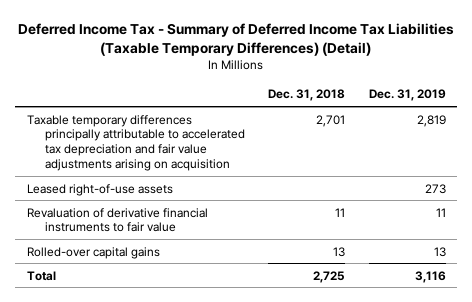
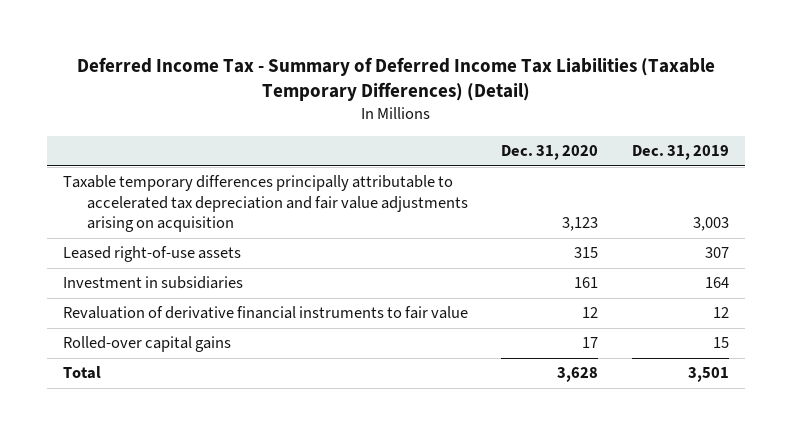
[268,89,346,102] Dec. 31, 2018 -> none
none -> [501,145,599,161] Dec. 31, 2020
[416,114,446,127] 2,819 -> [692,217,729,232] 3,003
[424,183,446,194] 273 -> [704,247,729,259] 307
none -> [63,276,244,290] Investment in subsidiaries
[435,207,446,217] 11 -> [712,307,729,319] 12
[433,246,446,257] 13 -> [712,337,729,349] 15
[414,270,446,283] 3,116 -> [687,367,729,383] 3,501

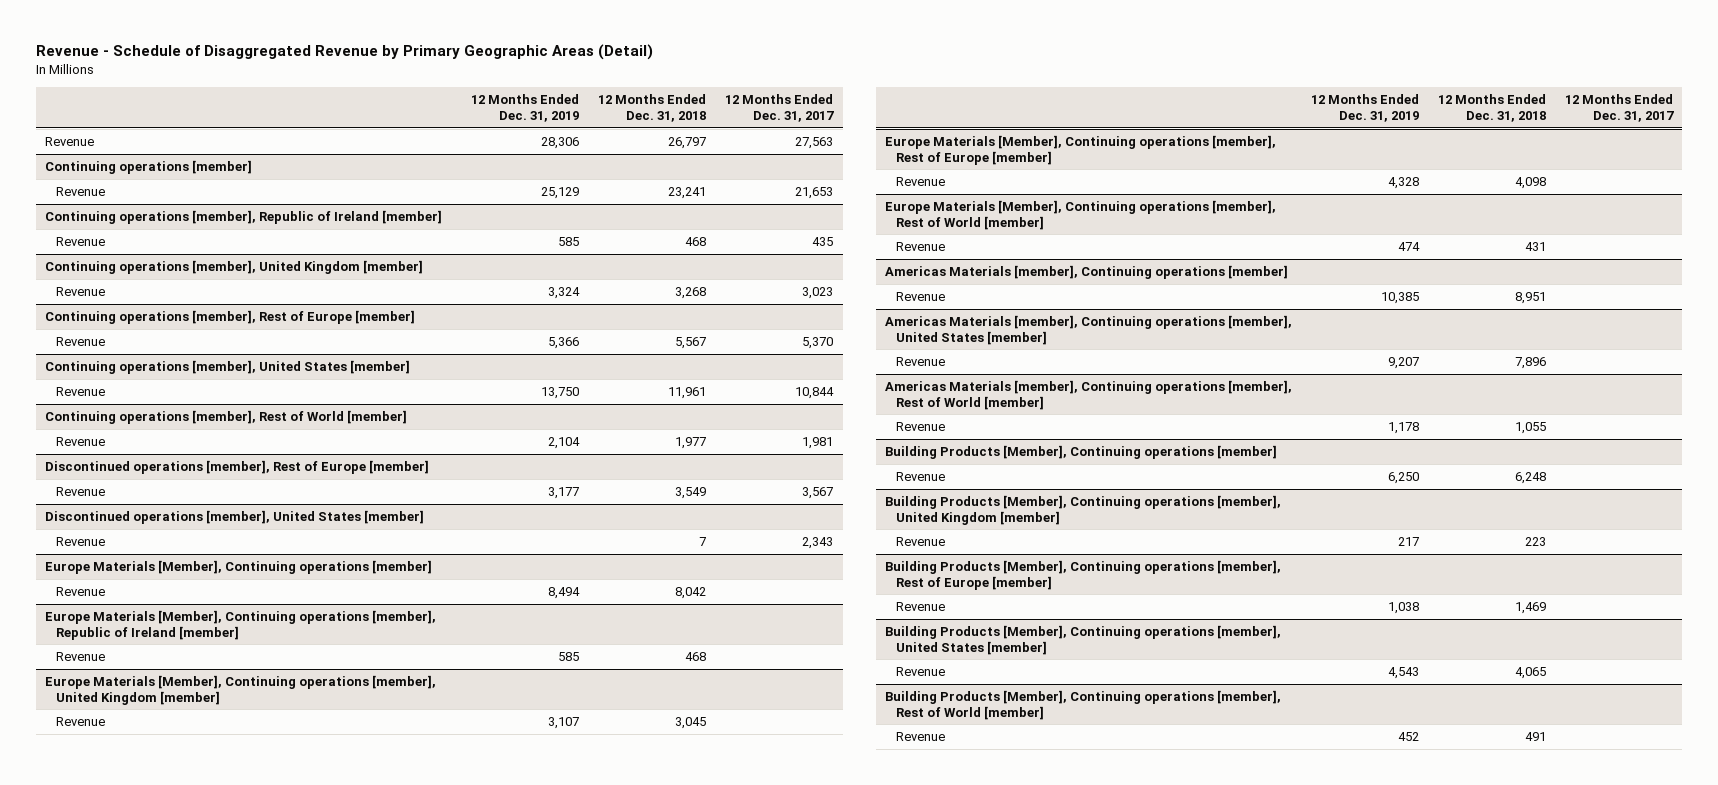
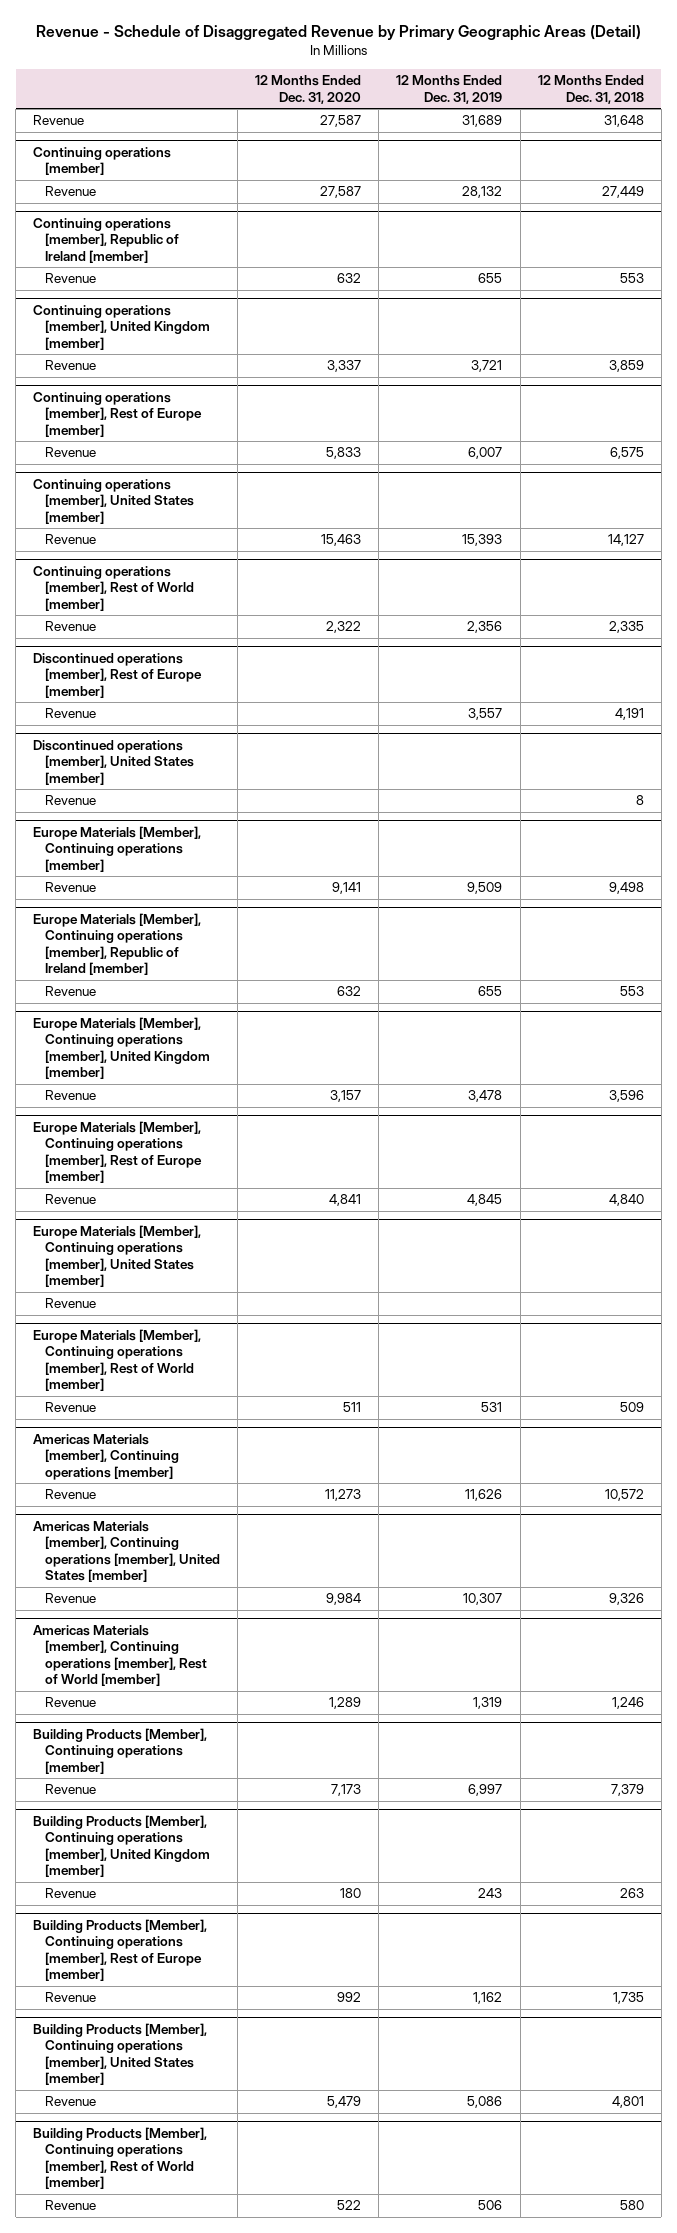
[725,94,835,122] 12 Months Ended Dec. 31, 2017 -> none
none -> [255,75,362,104] 12 Months Ended Dec. 31, 2020
[541,137,580,150] 28,306 -> [462,115,503,128] 31,689
[668,137,707,150] 26,797 -> [603,115,644,128] 31,648
[541,187,580,200] 25,129 -> [462,186,503,199] 28,132
[668,187,707,200] 23,241 -> [601,186,644,199] 27,449
[558,237,580,247] 585 -> [478,273,503,284] 655
[685,237,707,247] 468 -> [619,273,644,284] 553
[548,287,581,300] 3,324 -> [471,360,503,373] 3,721
[675,287,707,300] 3,268 -> [608,360,644,373] 3,859
[548,337,580,350] 5,366 -> [468,447,503,460] 6,007
[675,337,707,350] 5,567 -> [609,447,644,460] 6,575
[541,387,580,400] 13,750 -> [462,534,503,547] 15,393
[668,387,707,400] 11,961 -> [607,534,644,547] 14,127
[548,437,581,450] 2,104 -> [467,621,503,634] 2,356
[675,437,707,450] 1,977 -> [608,621,644,634] 2,335
[548,487,580,500] 3,177 -> [468,708,503,721] 3,557
[675,487,707,500] 3,549 -> [614,708,644,721] 4,191
[699,537,707,547] 7 -> [635,795,644,806] 8
[548,587,581,600] 8,494 -> [467,882,503,895] 9,509
[675,587,707,600] 8,042 -> [608,882,644,895] 9,498
[558,652,580,662] 585 -> [478,986,503,997] 655
[685,652,707,662] 468 -> [619,986,644,997] 553
[548,717,580,730] 3,107 -> [468,1090,503,1103] 3,478
[675,717,707,730] 3,045 -> [608,1090,644,1103] 3,596
[1387,177,1419,190] 4,328 -> [467,1194,503,1207] 4,845
[1514,177,1546,190] 4,098 -> [608,1194,644,1207] 4,840
none -> [33,1224,202,1288] Europe Materials [Member], Continuing operations [member], United States [member]
none -> [44,1298,96,1309] Revenue
[1397,242,1420,252] 474 -> [481,1402,503,1413] 531
[1524,242,1546,252] 431 -> [619,1402,644,1413] 509
[1380,292,1419,305] 10,385 -> [465,1489,503,1502] 11,626
[1514,292,1546,305] 8,951 -> [604,1489,644,1502] 10,572
[1387,357,1419,370] 9,207 -> [463,1593,503,1606] 10,307
[1514,357,1546,370] 7,896 -> [608,1593,644,1606] 9,326
[1387,422,1419,435] 1,178 -> [473,1697,503,1710] 1,319
[1514,422,1546,435] 1,055 -> [611,1697,644,1710] 1,246
[1387,472,1419,485] 6,250 -> [468,1784,503,1797] 6,997
[1514,472,1546,485] 6,248 -> [610,1784,644,1797] 7,379
[1397,537,1419,547] 217 -> [478,1888,503,1899] 243
[1524,537,1546,547] 223 -> [619,1888,644,1899] 263
[1387,602,1419,615] 1,038 -> [473,1992,503,2005] 1,162
[1514,602,1546,615] 1,469 -> [612,1992,644,2005] 1,735
[1387,667,1419,680] 4,543 -> [467,2096,503,2109] 5,086
[1514,667,1546,680] 4,065 -> [611,2096,644,2109] 4,801
[1397,732,1419,742] 452 -> [478,2200,503,2211] 506
[1524,732,1546,742] 491 -> [619,2200,644,2211] 580

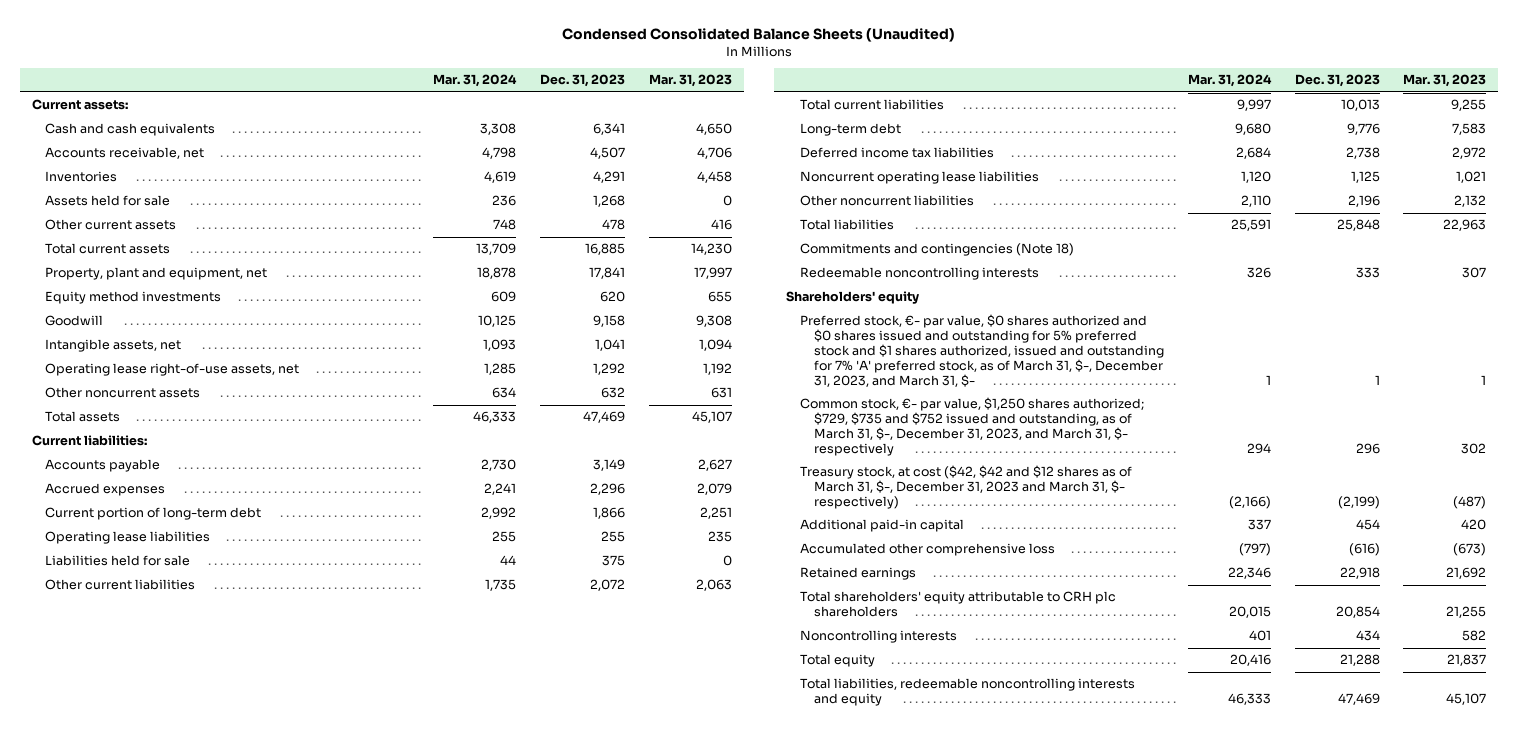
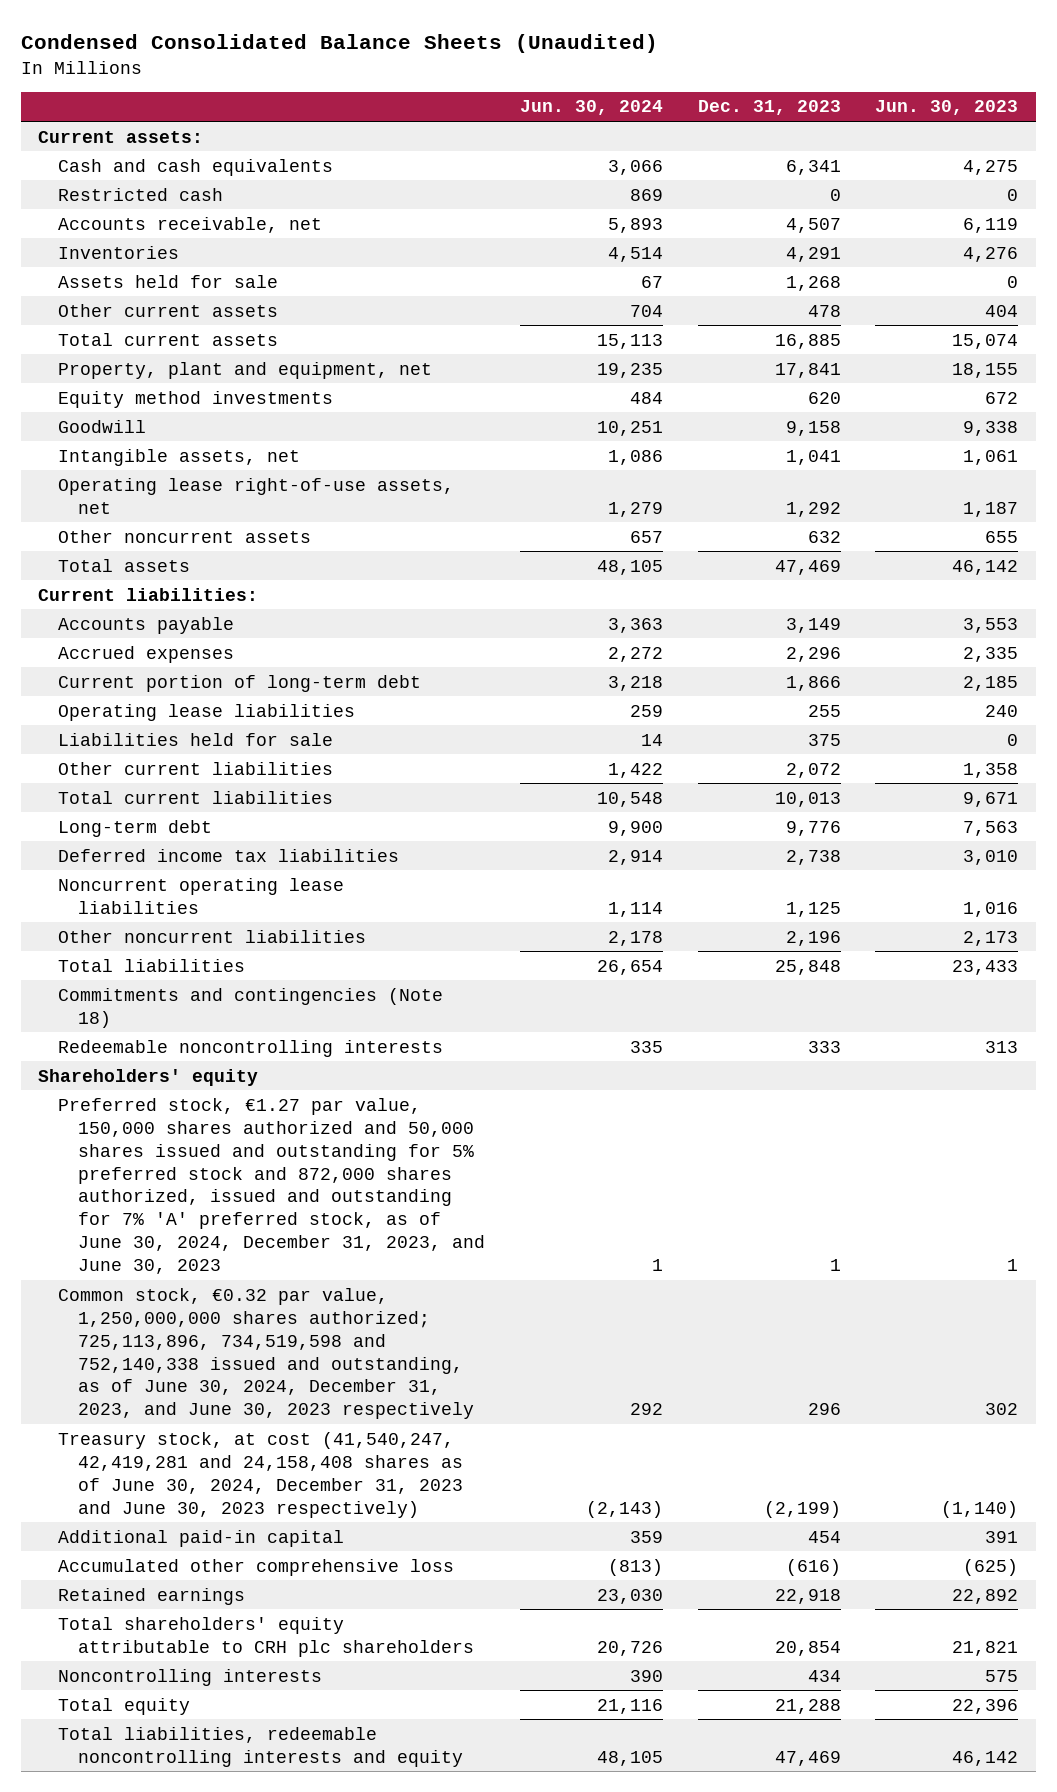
[432,74,517,88] Mar. 31, 2024 -> none
[648,74,732,88] Mar. 31, 2023 -> none
none -> [519,100,663,116] Jun. 30, 2024
none -> [875,100,1019,116] Jun. 30, 2023
none -> [58,187,224,201] Restricted cash
[800,314,1164,387] Preferred stock, €- par value, $0 shares authorized and $0 shares issued and outstanding for 5% preferred stock and $1 shares authorized, issued and outstanding for 7% 'A' preferred stock, as of March 31, $-, December 31, 2023, and March 31, $- -> [58,1097,486,1275] Preferred stock, €1.27 par value, 150,000 shares authorized and 50,000 shares issued and outstanding for 5% preferred stock and 872,000 shares authorized, issued and outstanding for 7% 'A' preferred stock, as of June 30, 2024, December 31, 2023, and June 30, 2023
[800,397,1145,456] Common stock, €- par value, $1,250 shares authorized; $729, $735 and $752 issued and outstanding, as of March 31, $-, December 31, 2023, and March 31, $- respectively -> [58,1287,475,1420] Common stock, €0.32 par value, 1,250,000,000 shares authorized; 725,113,896, 734,519,598 and 752,140,338 issued and outstanding, as of June 30, 2024, December 31, 2023, and June 30, 2023 respectively
[800,465,1133,510] Treasury stock, at cost ($42, $42 and $12 shares as of March 31, $-, December 31, 2023 and March 31, $- respectively) -> [58,1431,464,1518] Treasury stock, at cost (41,540,247, 42,419,281 and 24,158,408 shares as of June 30, 2024, December 31, 2023 and June 30, 2023 respectively)

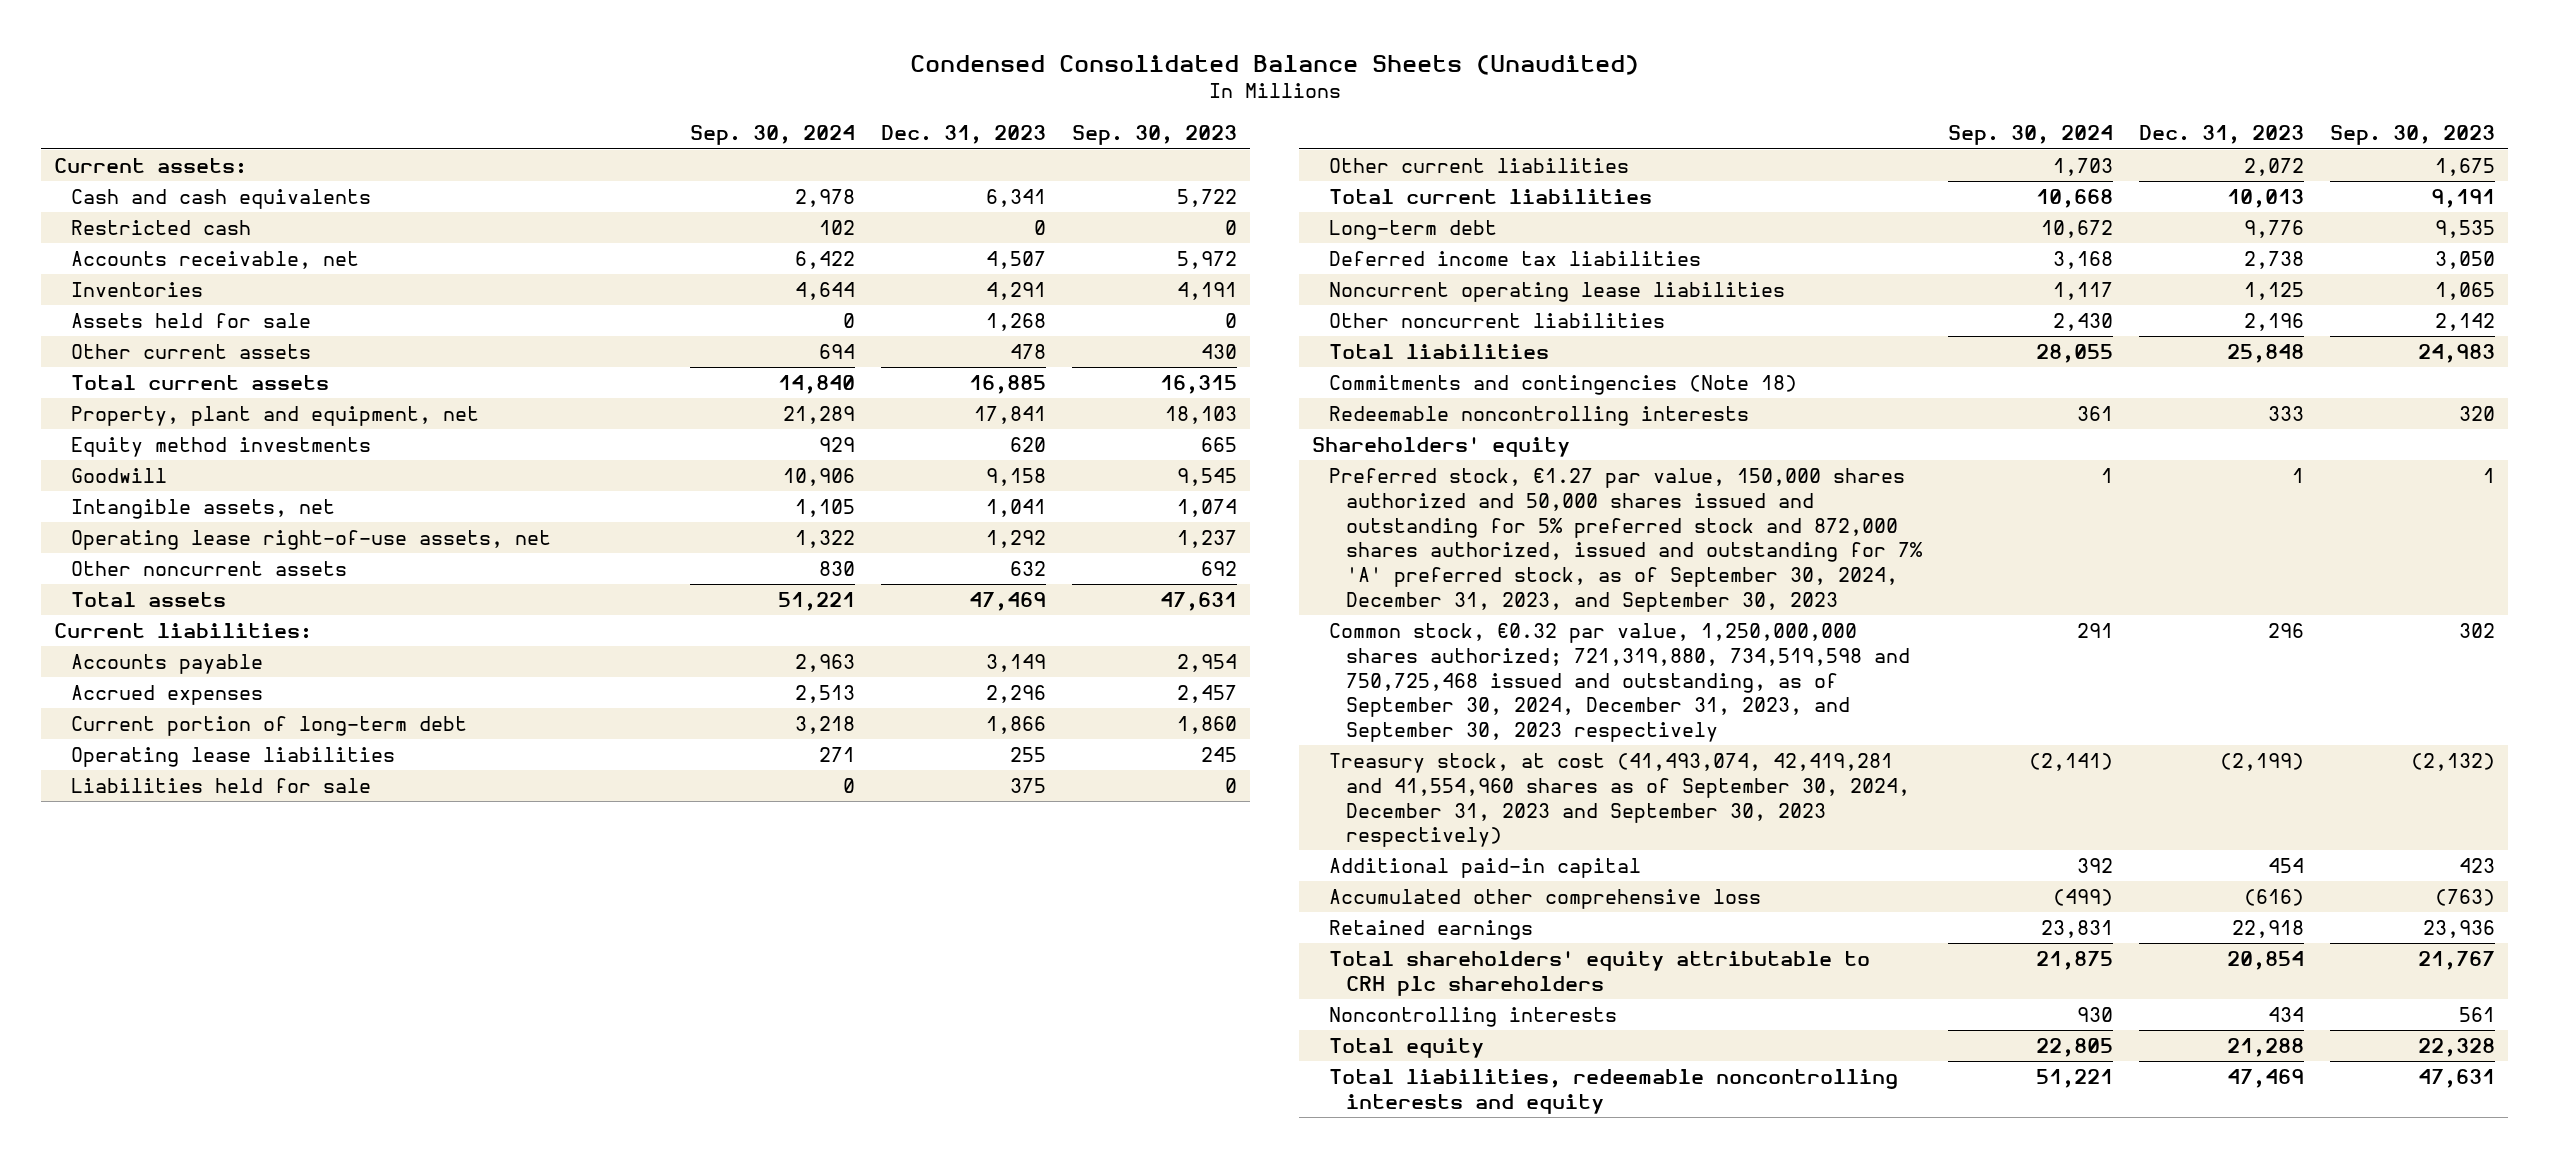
[519,100,663,116] Jun. 30, 2024 -> none
[875,100,1019,116] Jun. 30, 2023 -> none
none -> [690,125,856,146] Sep. 30, 2024
none -> [1072,125,1238,146] Sep. 30, 2023
[58,1097,486,1275] Preferred stock, €1.27 par value, 150,000 shares authorized and 50,000 shares issued and outstanding for 5% preferred stock and 872,000 shares authorized, issued and outstanding for 7% 'A' preferred stock, as of June 30, 2024, December 31, 2023, and June 30, 2023 -> [1328,468,1924,612] Preferred stock, €1.27 par value, 150,000 shares authorized and 50,000 shares issued and outstanding for 5% preferred stock and 872,000 shares authorized, issued and outstanding for 7% 'A' preferred stock, as of September 30, 2024, December 31, 2023, and September 30, 2023
[58,1287,475,1420] Common stock, €0.32 par value, 1,250,000,000 shares authorized; 725,113,896, 734,519,598 and 752,140,338 issued and outstanding, as of June 30, 2024, December 31, 2023, and June 30, 2023 respectively -> [1328,623,1911,743] Common stock, €0.32 par value, 1,250,000,000 shares authorized; 721,319,880, 734,519,598 and 750,725,468 issued and outstanding, as of September 30, 2024, December 31, 2023, and September 30, 2023 respectively
[58,1431,464,1518] Treasury stock, at cost (41,540,247, 42,419,281 and 24,158,408 shares as of June 30, 2024, December 31, 2023 and June 30, 2023 respectively) -> [1328,753,1911,848] Treasury stock, at cost (41,493,074, 42,419,281 and 41,554,960 shares as of September 30, 2024, December 31, 2023 and September 30, 2023 respectively)

